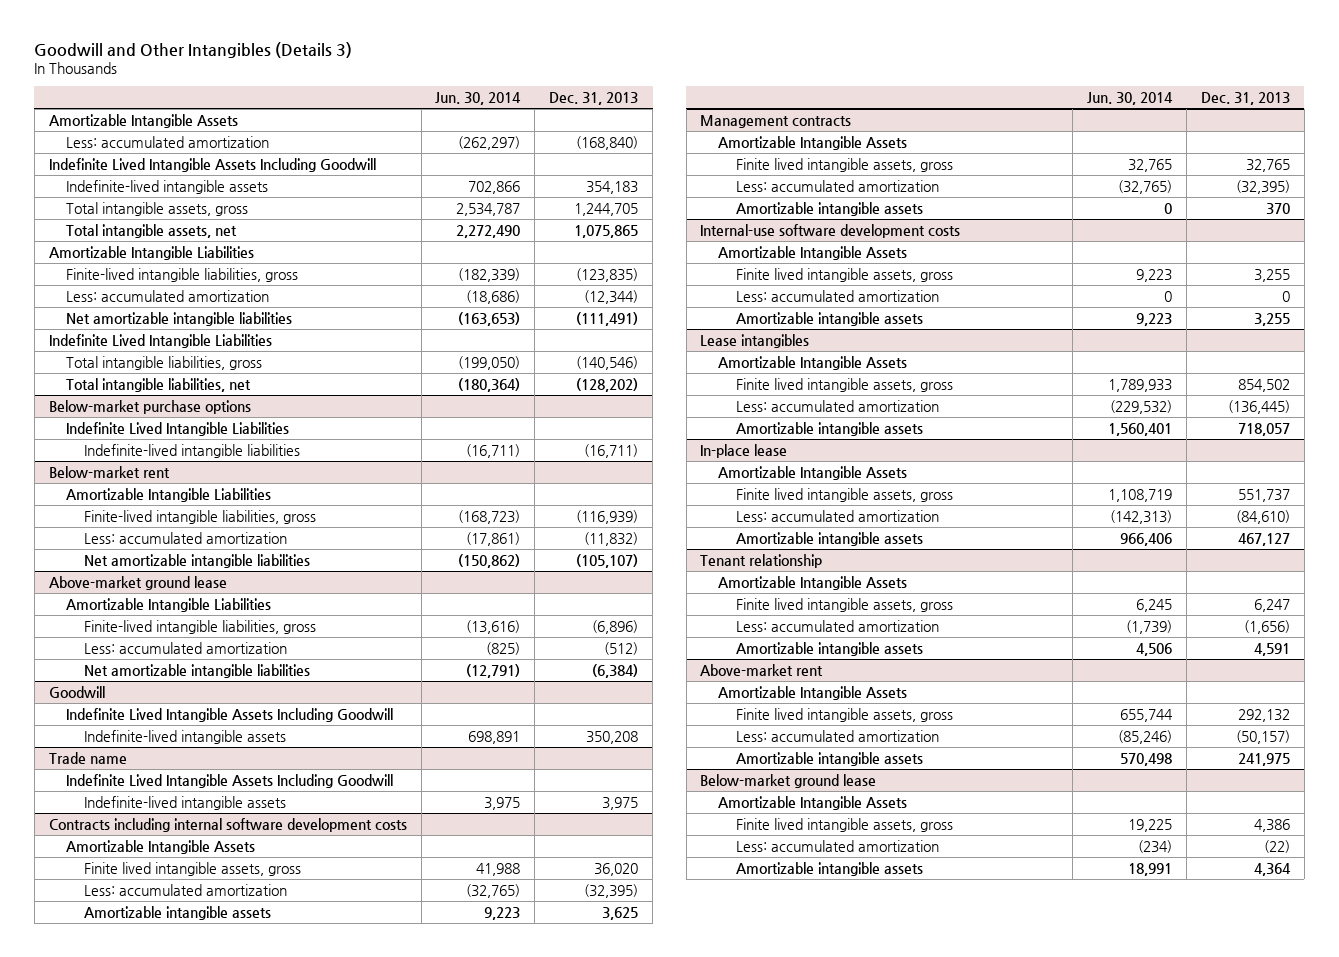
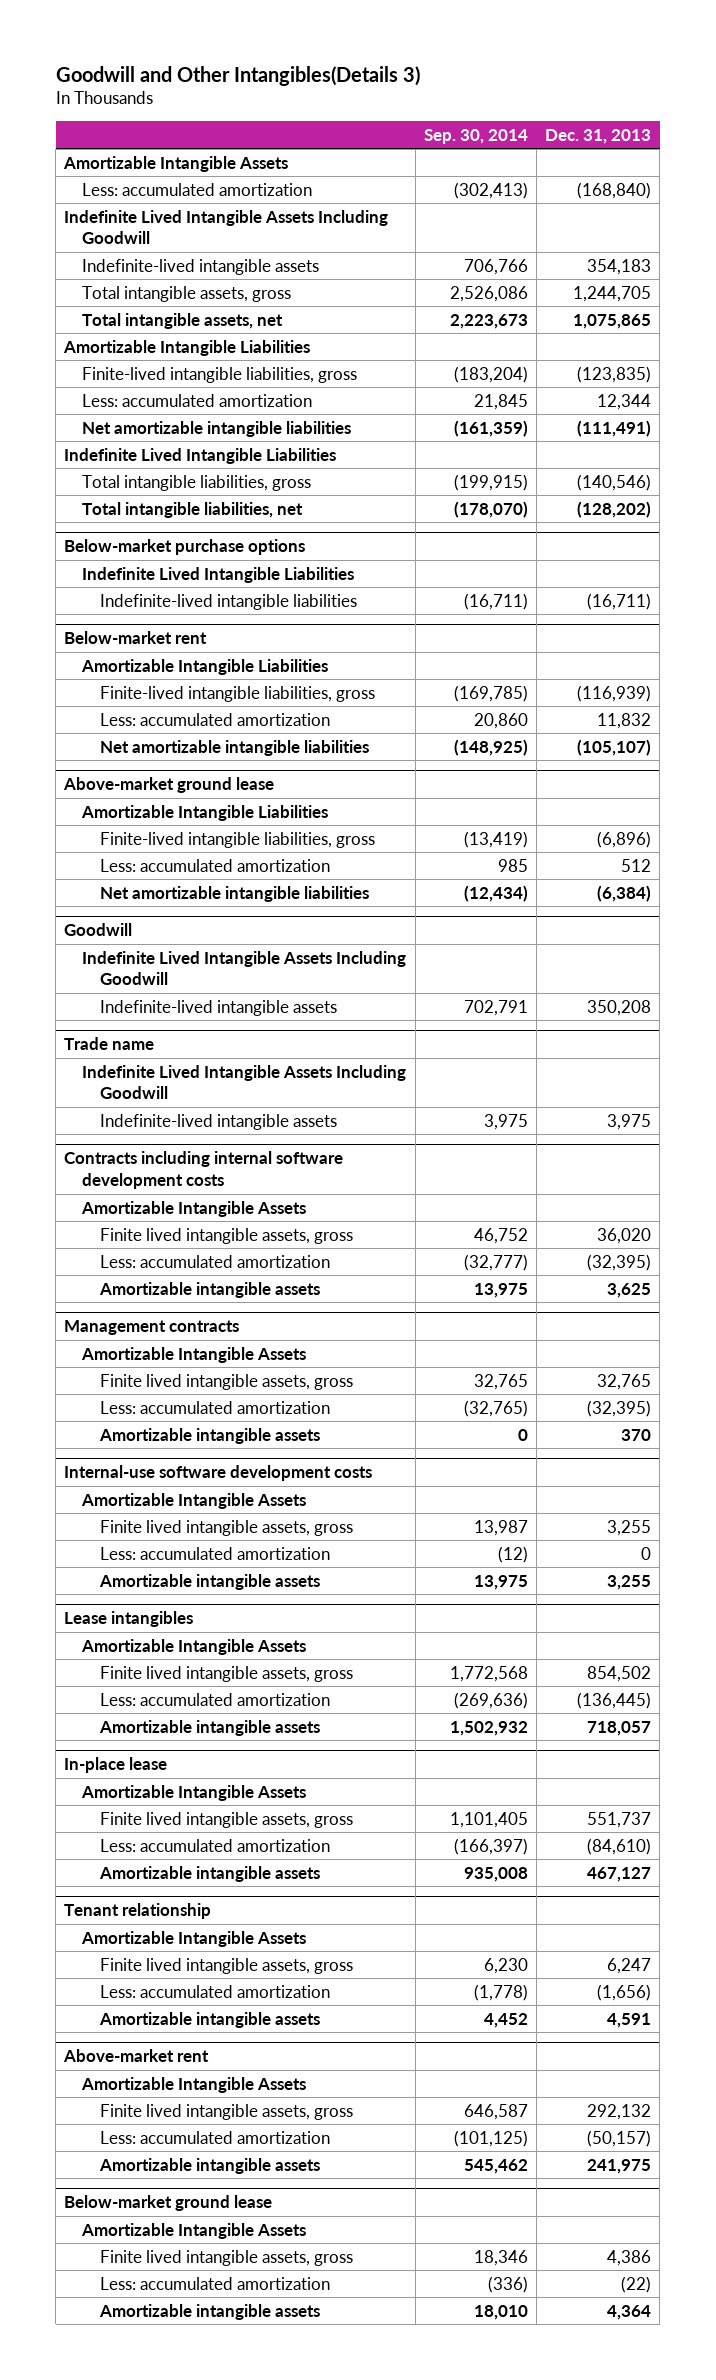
[34,42,353,59] Goodwill and Other Intangibles (Details 3) -> [55,65,420,86] Goodwill and Other Intangibles(Details 3)
[435,92,522,106] Jun. 30, 2014 -> none
none -> [423,128,528,144] Sep. 30, 2014
[584,289,639,304] (12,344) -> [597,393,652,410] 12,344
[584,531,639,546] (11,832) -> [597,712,652,729] 11,832
[604,641,639,655] (512) -> [621,858,652,872] 512

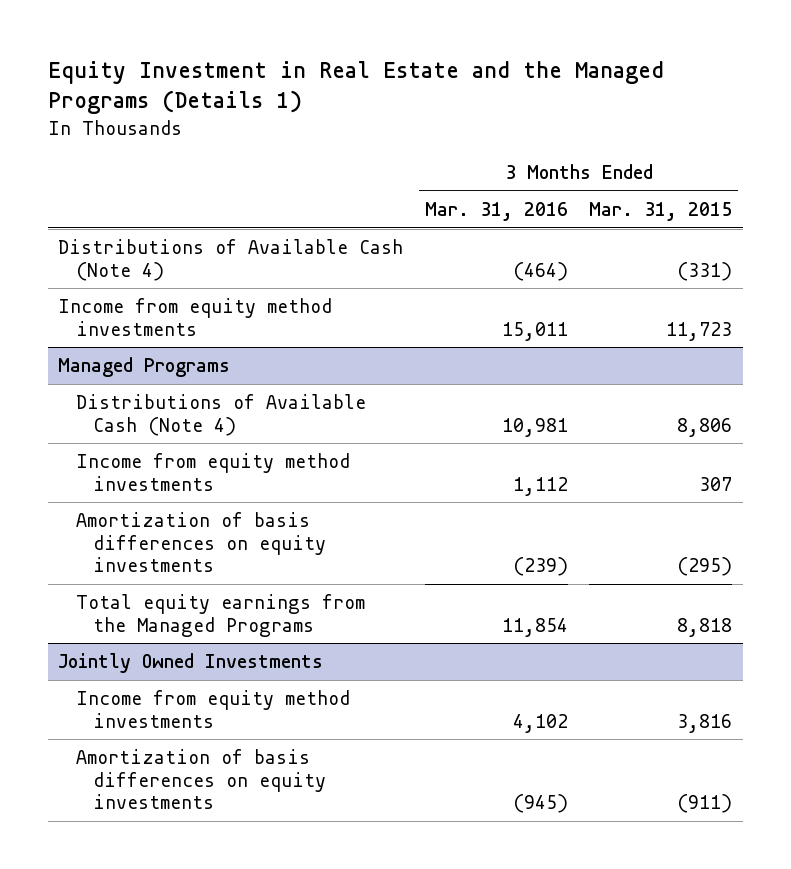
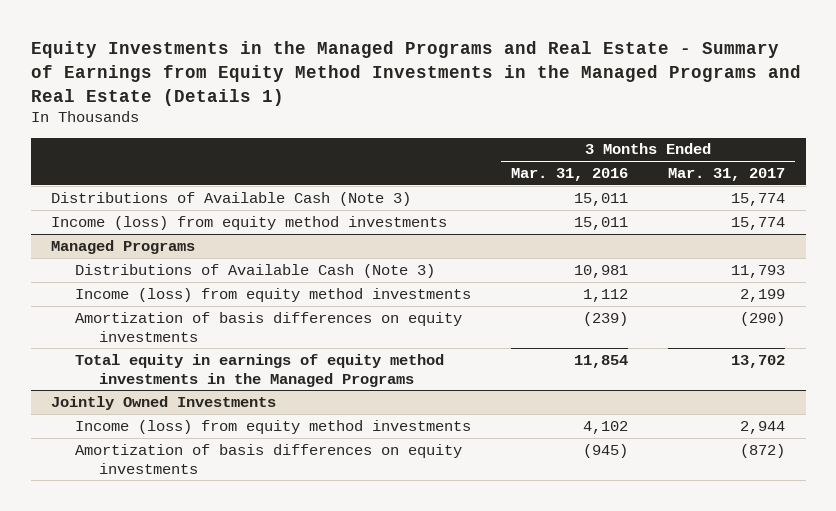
[47,60,664,115] Equity Investment in Real Estate and the Managed Programs (Details 1) -> [30,41,801,106] Equity Investments in the Managed Programs and Real Estate - Summary of Earnings from Equity Method Investments in the Managed Programs and Real Estate (Details 1)
[589,202,733,222] Mar. 31, 2015 -> none
none -> [668,167,786,181] Mar. 31, 2017
[58,239,404,281] Distributions of Available Cash (Note 4) -> [50,191,411,206] Distributions of Available Cash (Note 3)
[512,261,568,281] (464) -> [574,192,629,206] 15,011
[58,298,333,336] Income from equity method investments -> [50,215,447,230] Income (loss) from equity method investments
[75,394,366,436] Distributions of Available Cash (Note 4) -> [74,263,435,278] Distributions of Available Cash (Note 3)
[75,453,350,491] Income from equity method investments -> [74,287,471,302] Income (loss) from equity method investments
[75,594,365,637] Total equity earnings from the Managed Programs -> [74,353,444,387] Total equity in earnings of equity method investments in the Managed Programs
[75,690,350,728] Income from equity method investments -> [74,419,471,434] Income (loss) from equity method investments

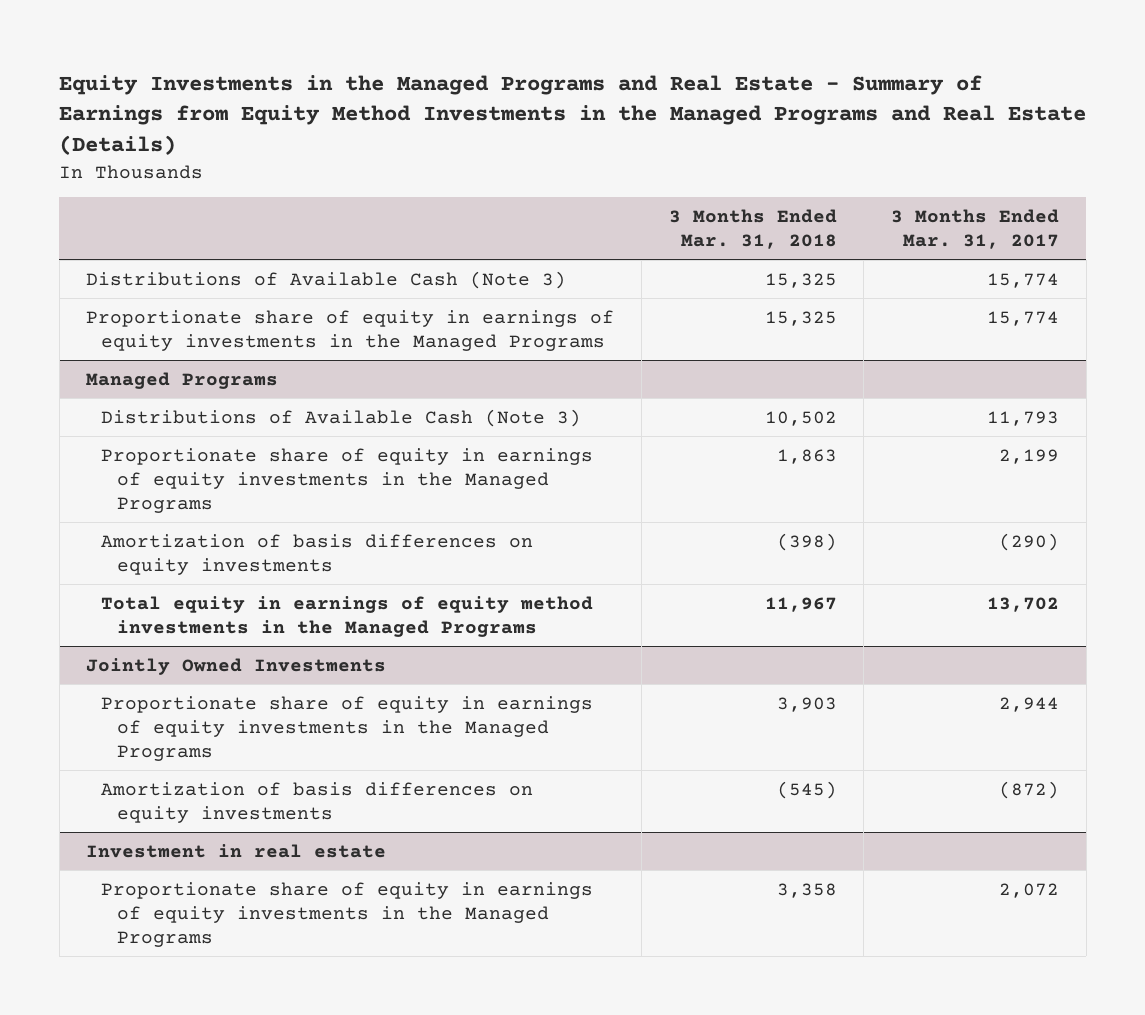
[30,41,801,106] Equity Investments in the Managed Programs and Real Estate - Summary of Earnings from Equity Method Investments in the Managed Programs and Real Estate (Details 1) -> [59,74,1087,155] Equity Investments in the Managed Programs and Real Estate - Summary of Earnings from Equity Method Investments in the Managed Programs and Real Estate (Details)
[511,167,629,181] Mar. 31, 2016 -> none
none -> [668,209,837,250] 3 Months Ended Mar. 31, 2018
[50,215,447,230] Income (loss) from equity method investments -> [86,309,615,351] Proportionate share of equity in earnings of equity investments in the Managed Programs
[74,287,471,302] Income (loss) from equity method investments -> [101,447,594,513] Proportionate share of equity in earnings of equity investments in the Managed Programs
[74,419,471,434] Income (loss) from equity method investments -> [101,695,594,761] Proportionate share of equity in earnings of equity investments in the Managed Programs
none -> [86,843,387,858] Investment in real estate
none -> [101,881,594,947] Proportionate share of equity in earnings of equity investments in the Managed Programs

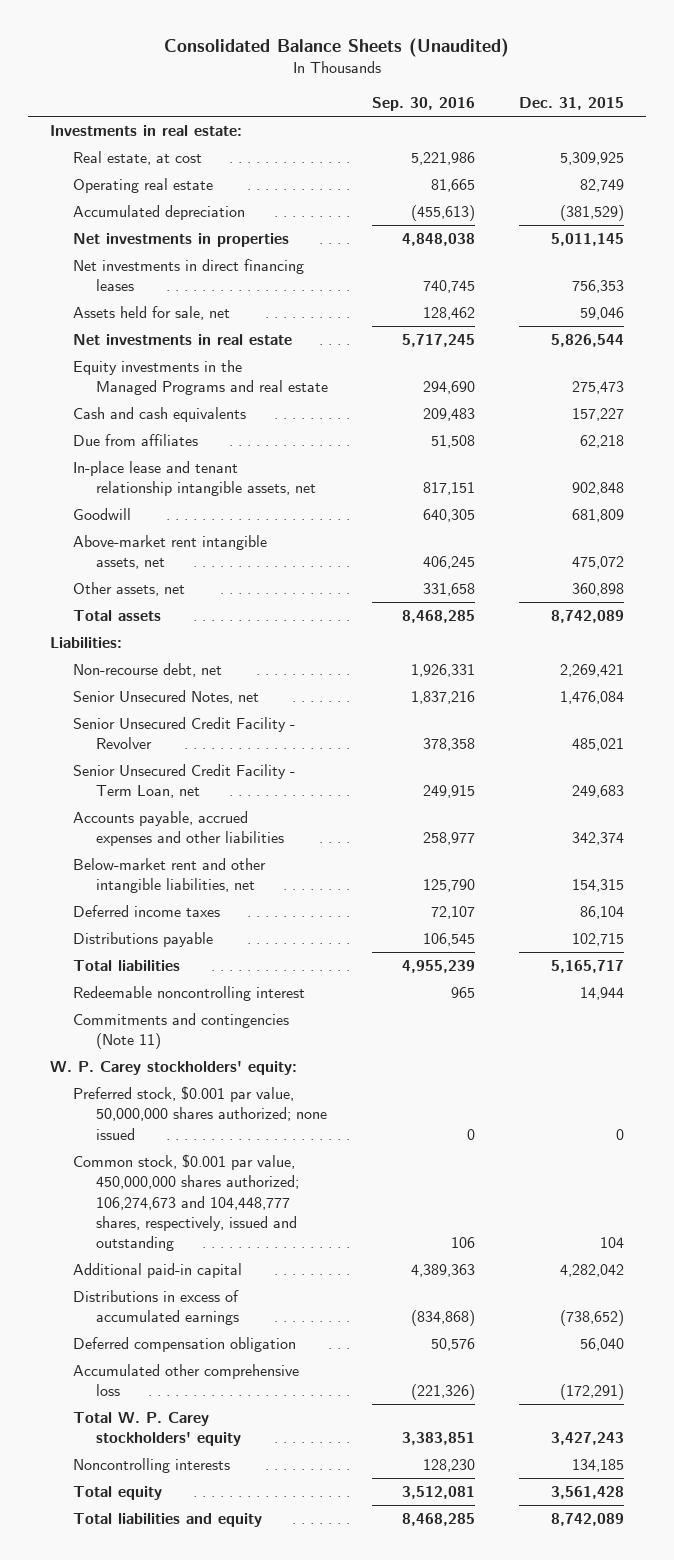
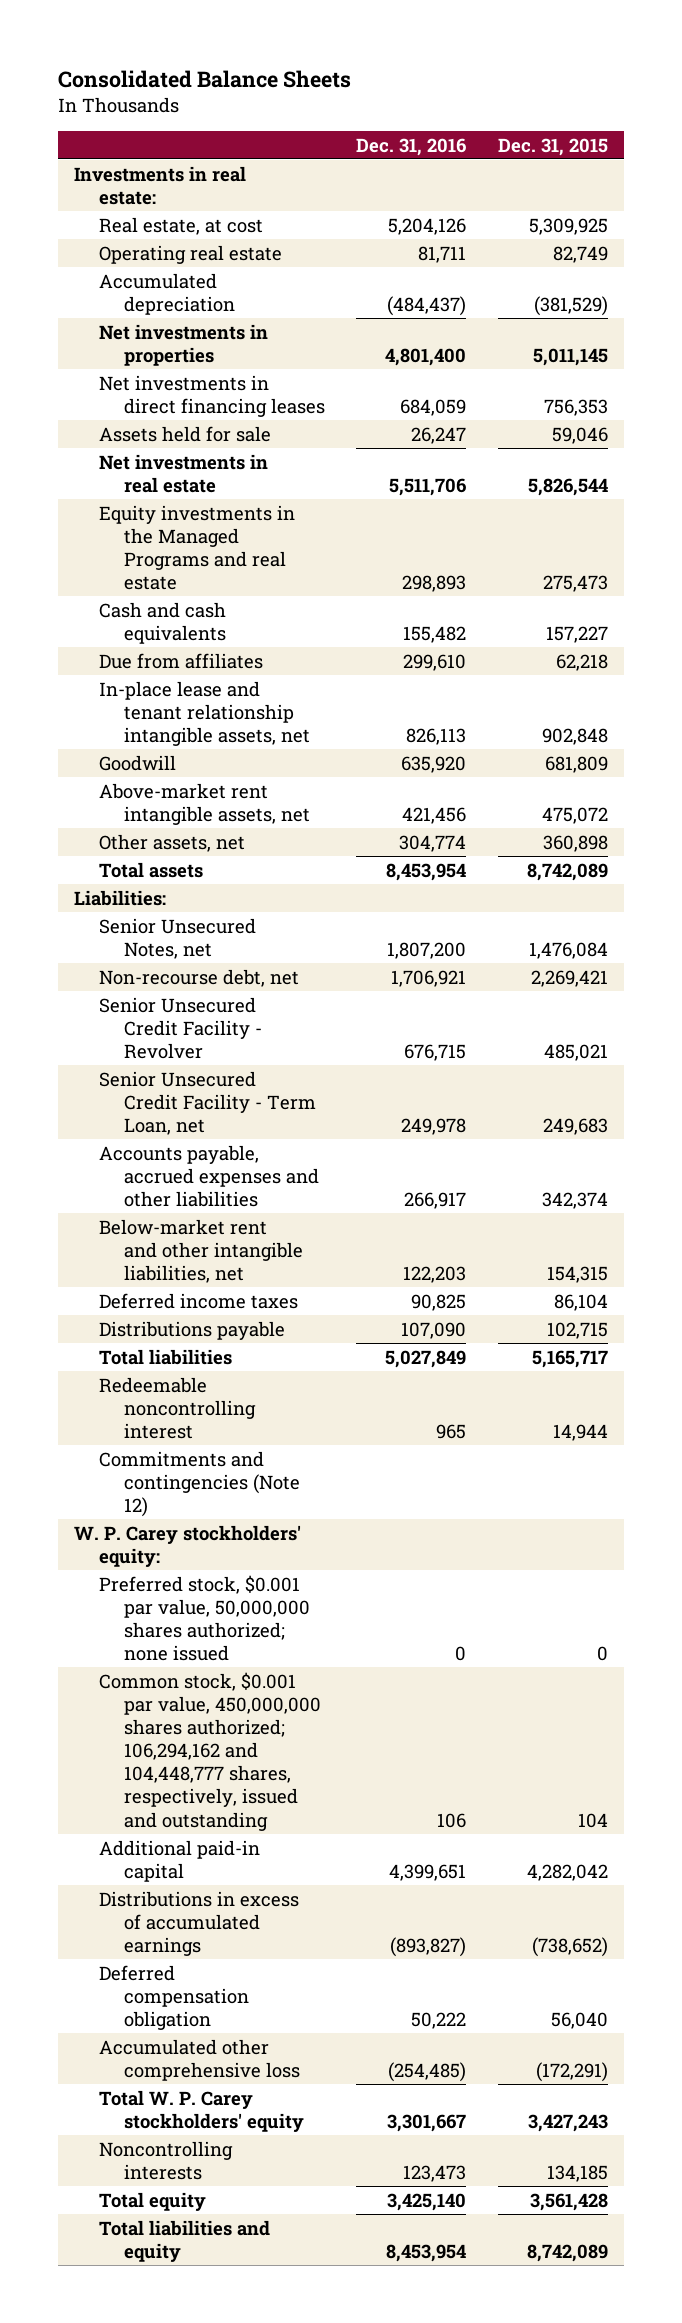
[163,38,509,58] Consolidated Balance Sheets (Unaudited) -> [57,69,351,88] Consolidated Balance Sheets
[372,96,476,111] Sep. 30, 2016 -> none
none -> [356,137,467,156] Dec. 31, 2016
[72,306,230,321] Assets held for sale, net -> [98,425,271,442] Assets held for sale
[72,663,222,678] Non-recourse debt, net -> [98,968,299,987] Non-recourse debt, net
[72,1013,289,1050] Commitments and contingencies (Note 11) -> [98,1450,300,1518] Commitments and contingencies (Note 12)
[72,1154,300,1252] Common stock, $0.001 par value, 450,000,000 shares authorized; 106,274,673 and 104,448,777 shares, respectively, issued and outstanding -> [98,1671,321,1831] Common stock, $0.001 par value, 450,000,000 shares authorized; 106,294,162 and 104,448,777 shares, respectively, issued and outstanding

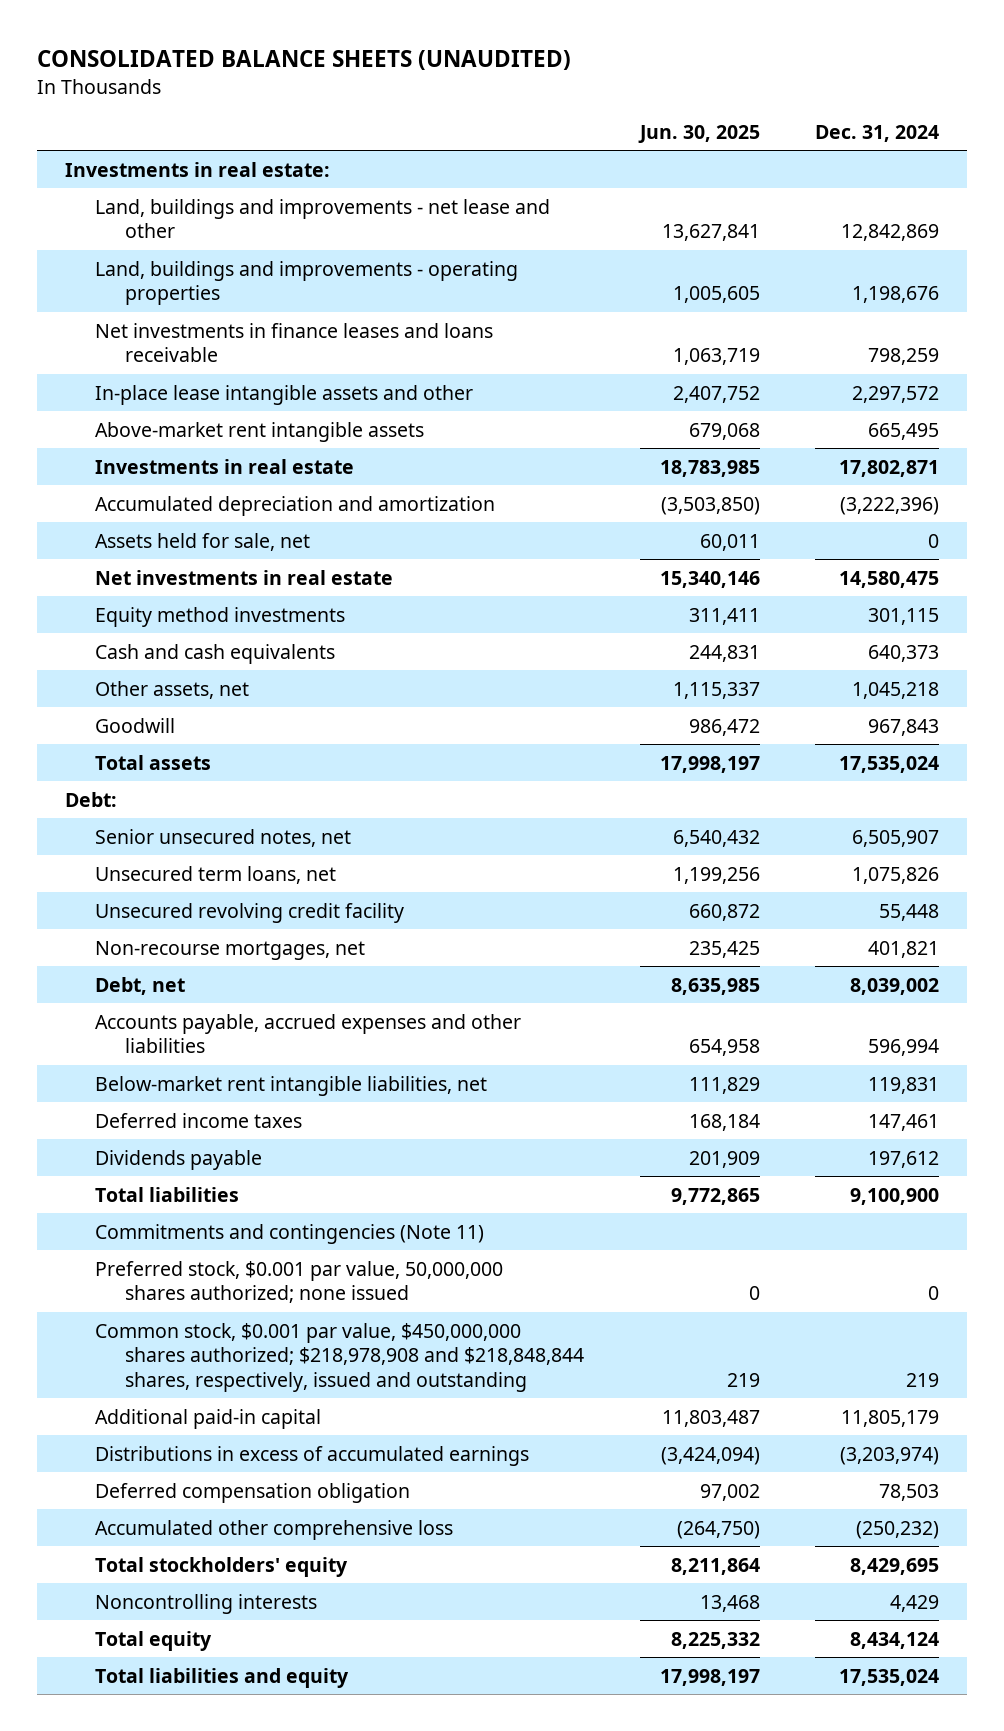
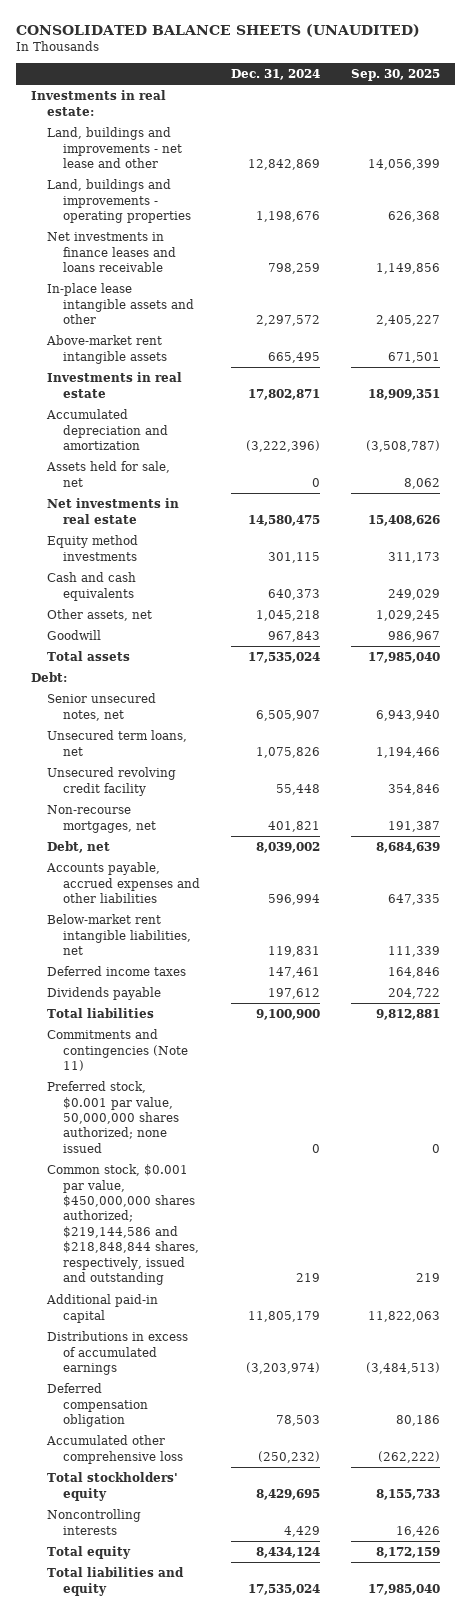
[637,125,760,144] Jun. 30, 2025 -> none
none -> [350,68,440,81] Sep. 30, 2025
[94,1322,584,1392] Common stock, $0.001 par value, $450,000,000 shares authorized; $218,978,908 and $218,848,844 shares, respectively, issued and outstanding -> [47,1164,200,1286] Common stock, $0.001 par value, $450,000,000 shares authorized; $219,144,586 and $218,848,844 shares, respectively, issued and outstanding

